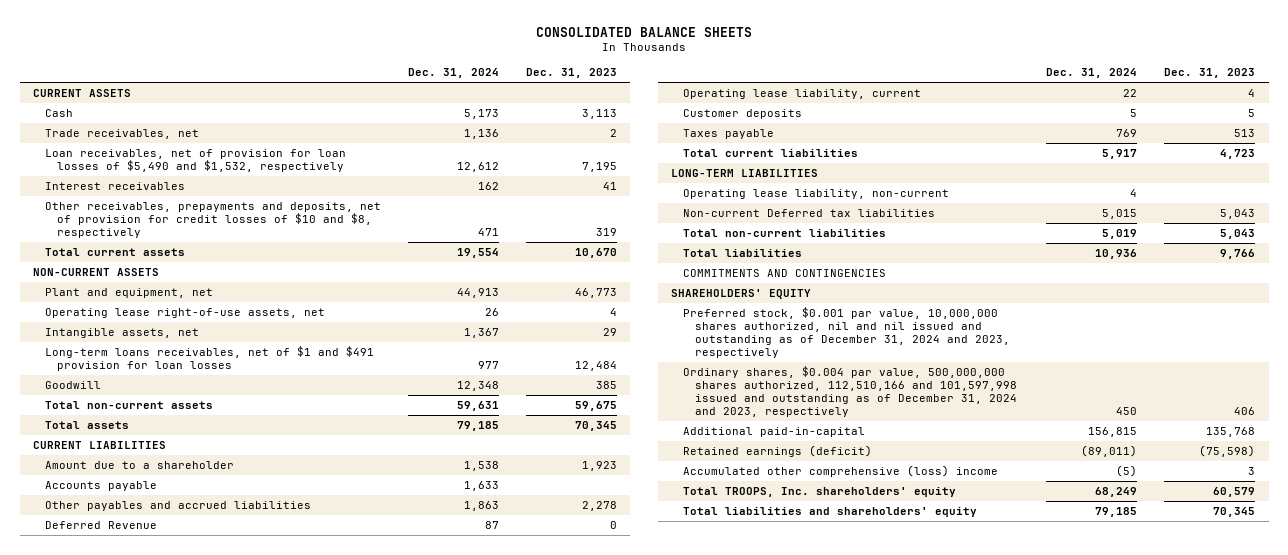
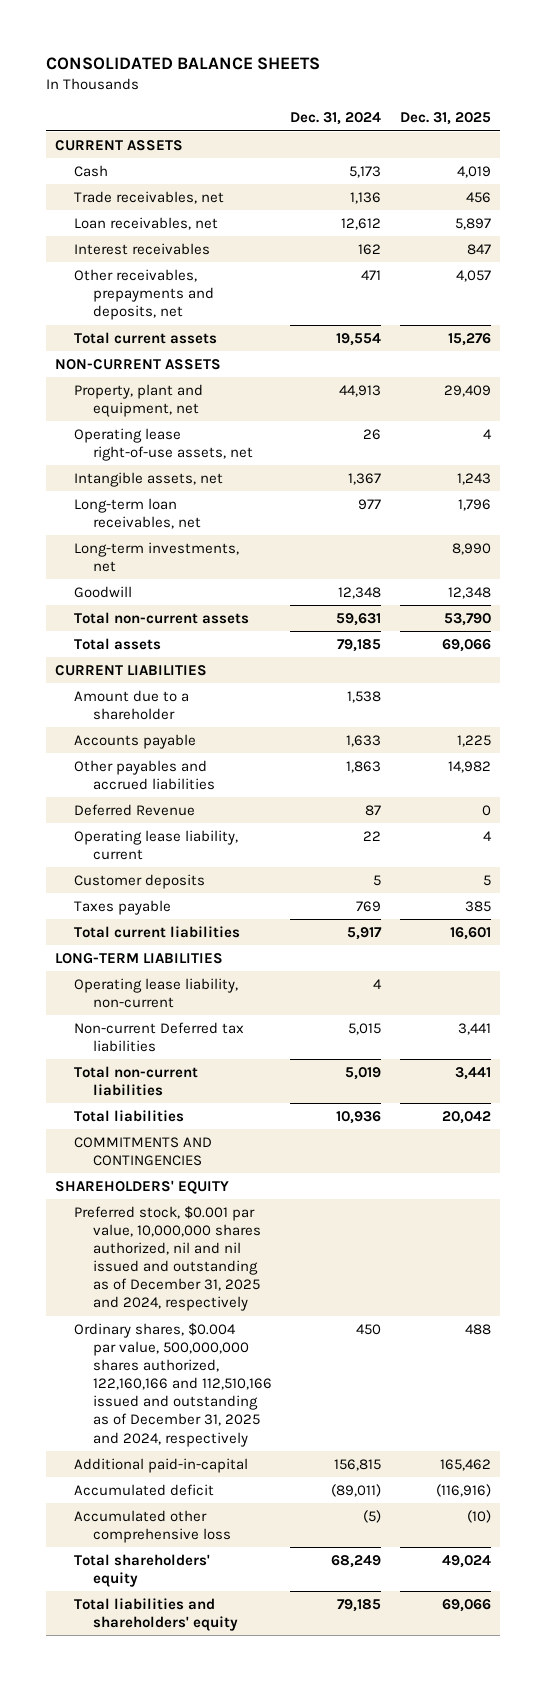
[525,68,617,79] Dec. 31, 2023 -> none
none -> [399,112,491,126] Dec. 31, 2025
[44,148,346,173] Loan receivables, net of provision for loan losses of $5,490 and $1,532, respectively -> [73,216,218,230] Loan receivables, net
[44,201,381,239] Other receivables, prepayments and deposits, net of provision for credit losses of $10 and $8, respectively -> [73,268,214,321] Other receivables, prepayments and deposits, net
[44,287,213,298] Plant and equipment, net -> [73,383,203,418] Property, plant and equipment, net
[44,345,374,372] Long-term loans receivables, net of $1 and $491 provision for loan losses -> [73,497,201,530] Long-term loan receivables, net
none -> [73,541,239,573] Long-term investments, net
[683,306,1010,359] Preferred stock, $0.001 par value, 10,000,000 shares authorized, nil and nil issued and outstanding as of December 31, 2024 and 2023, respectively -> [73,1205,261,1312] Preferred stock, $0.001 par value, 10,000,000 shares authorized, nil and nil issued and outstanding as of December 31, 2025 and 2024, respectively
[683,365,1017,418] Ordinary shares, $0.004 par value, 500,000,000 shares authorized, 112,510,166 and 101,597,998 issued and outstanding as of December 31, 2024 and 2023, respectively -> [73,1322,272,1447] Ordinary shares, $0.004 par value, 500,000,000 shares authorized, 122,160,166 and 112,510,166 issued and outstanding as of December 31, 2025 and 2024, respectively
[683,444,873,457] Retained earnings (deficit) -> [73,1483,214,1496] Accumulated deficit
[683,464,999,477] Accumulated other comprehensive (loss) income -> [73,1509,231,1544] Accumulated other comprehensive loss
[683,486,957,497] Total TROOPS, Inc. shareholders' equity -> [73,1553,210,1588] Total shareholders' equity

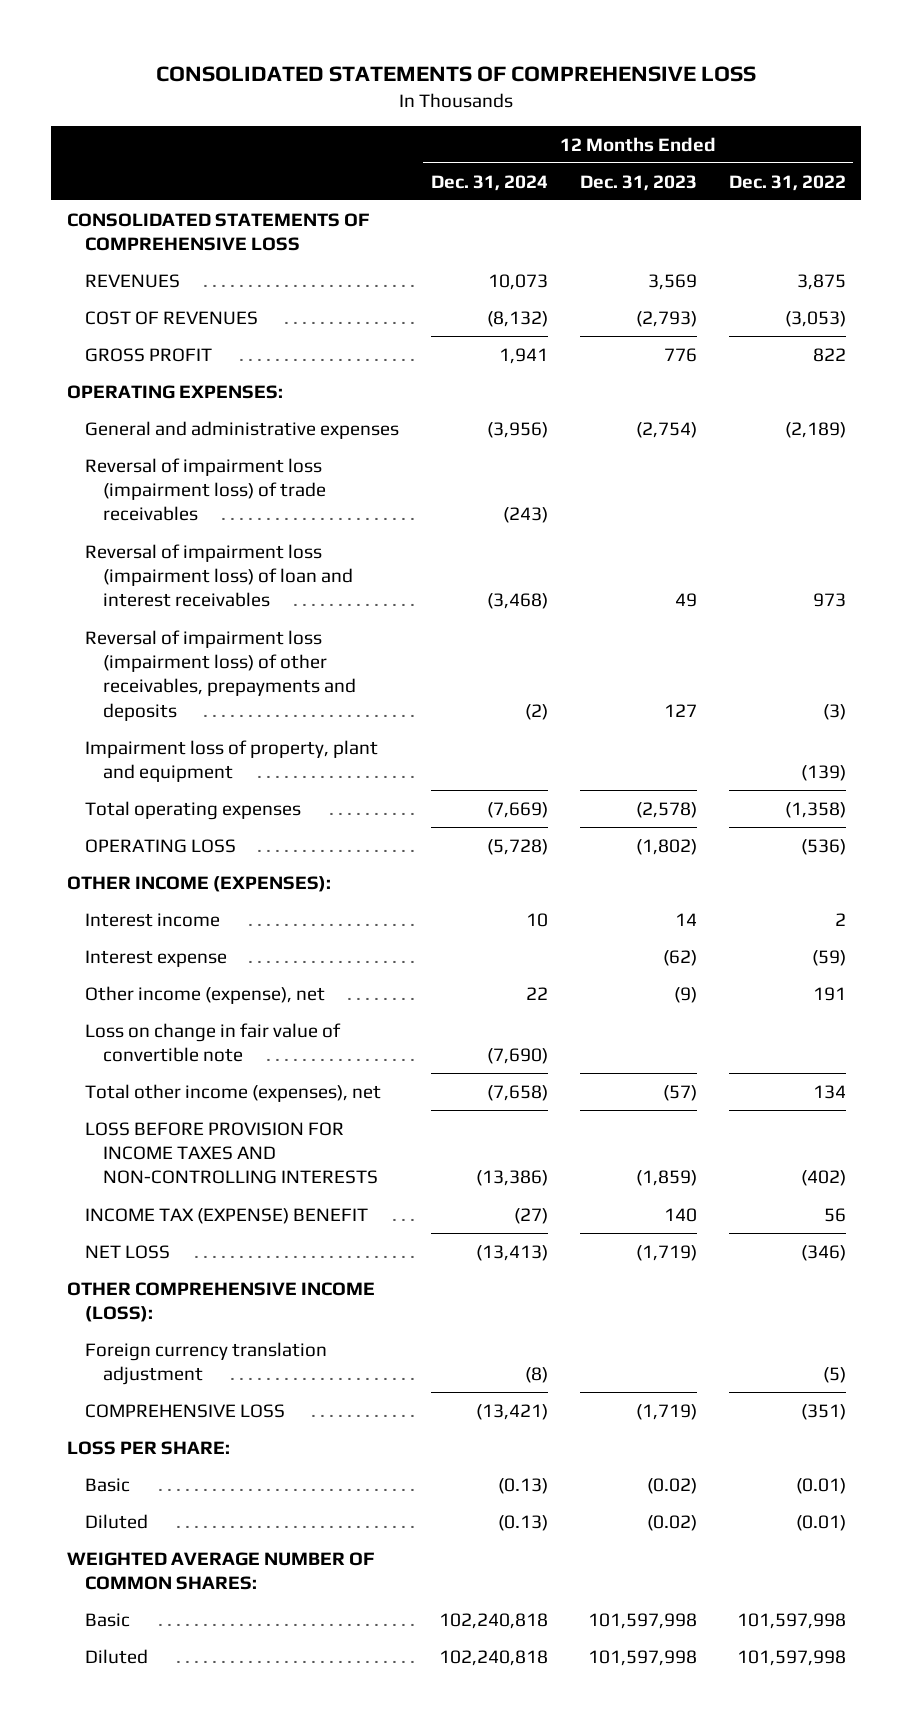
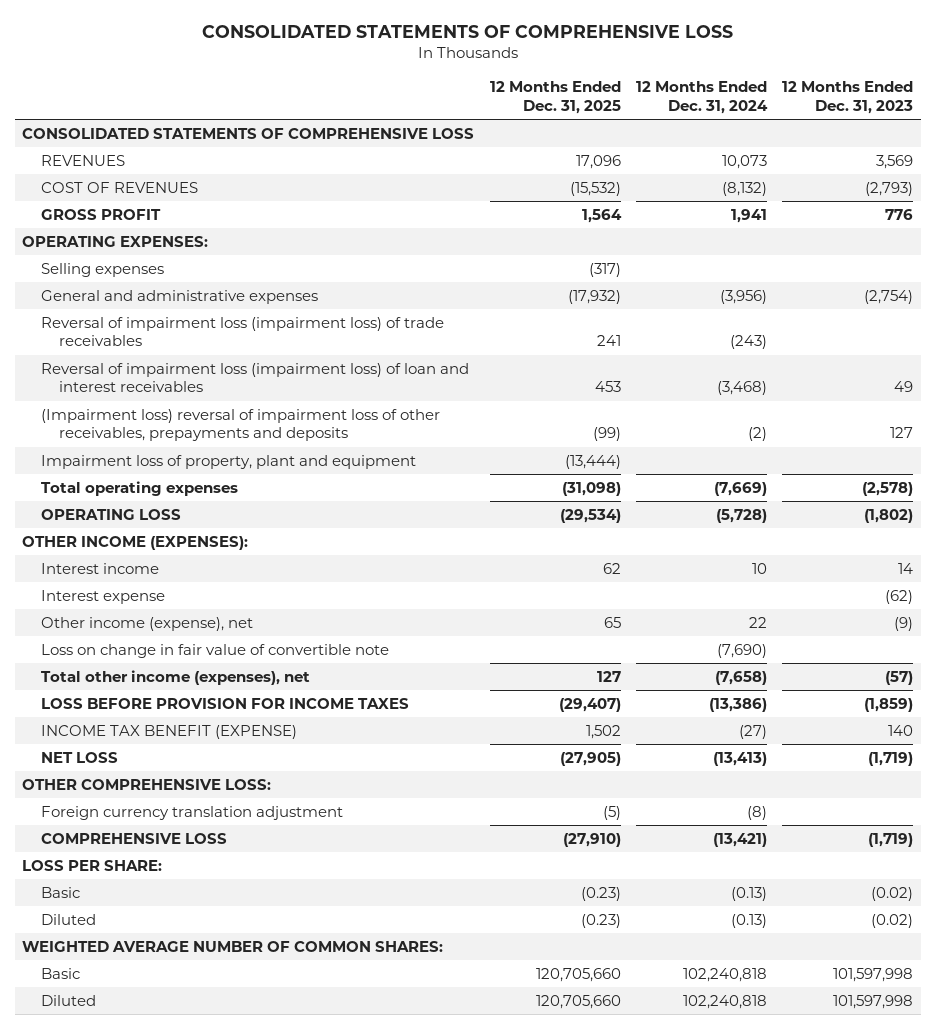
[728,174,846,191] Dec. 31, 2022 -> none
none -> [489,81,621,114] 12 Months Ended Dec. 31, 2025
none -> [40,262,164,277] Selling expenses
[85,629,357,721] Reversal of impairment loss (impairment loss) of other receivables, prepayments and deposits -> [40,408,440,442] (Impairment loss) reversal of impairment loss of other receivables, prepayments and deposits
[85,1121,379,1185] LOSS BEFORE PROVISION FOR INCOME TAXES AND NON-CONTROLLING INTERESTS -> [40,697,409,709] LOSS BEFORE PROVISION FOR INCOME TAXES
[85,1207,369,1224] INCOME TAX (EXPENSE) BENEFIT -> [40,724,297,739] INCOME TAX BENEFIT (EXPENSE)
[67,1281,376,1323] OTHER COMPREHENSIVE INCOME (LOSS): -> [22,778,272,790] OTHER COMPREHENSIVE LOSS:

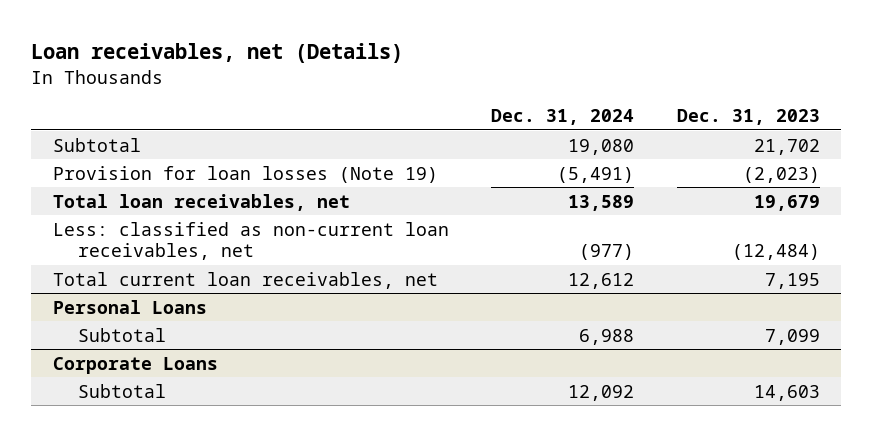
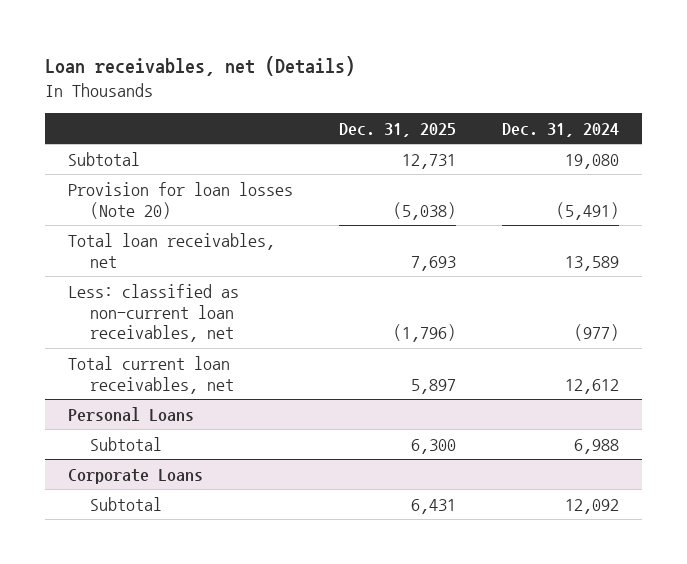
[676,109,820,126] Dec. 31, 2023 -> none
none -> [339,122,457,137] Dec. 31, 2025
[52,165,438,183] Provision for loan losses (Note 19) -> [68,181,294,219] Provision for loan losses (Note 20)

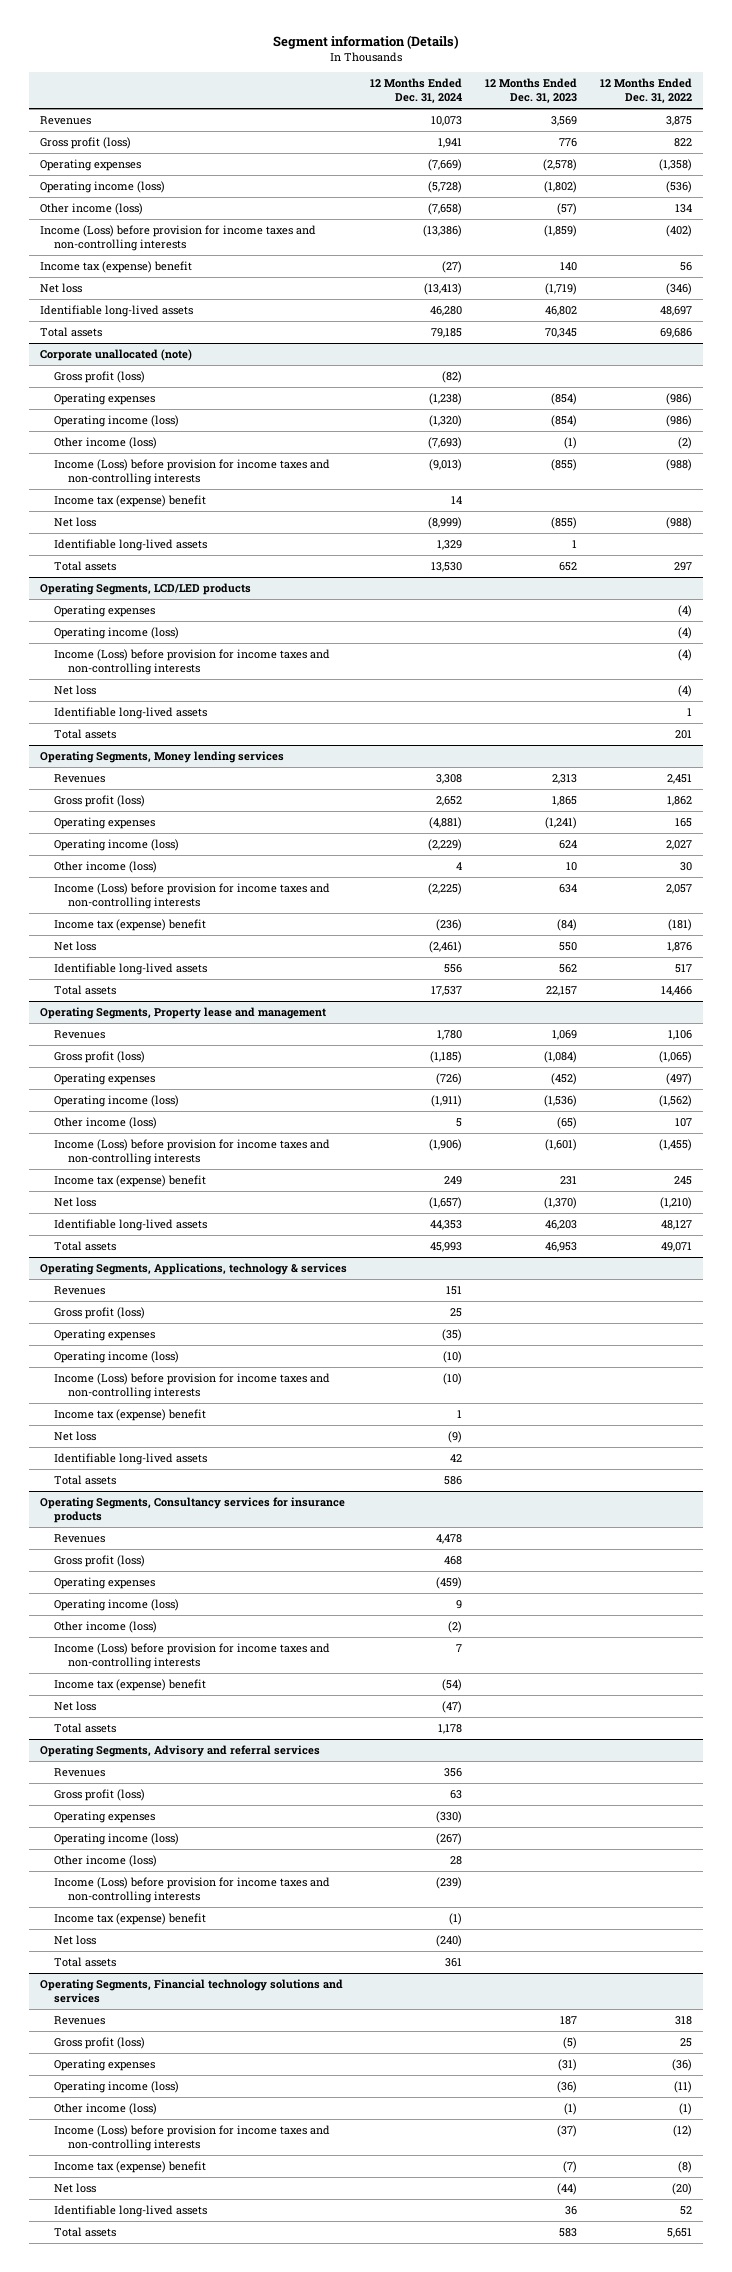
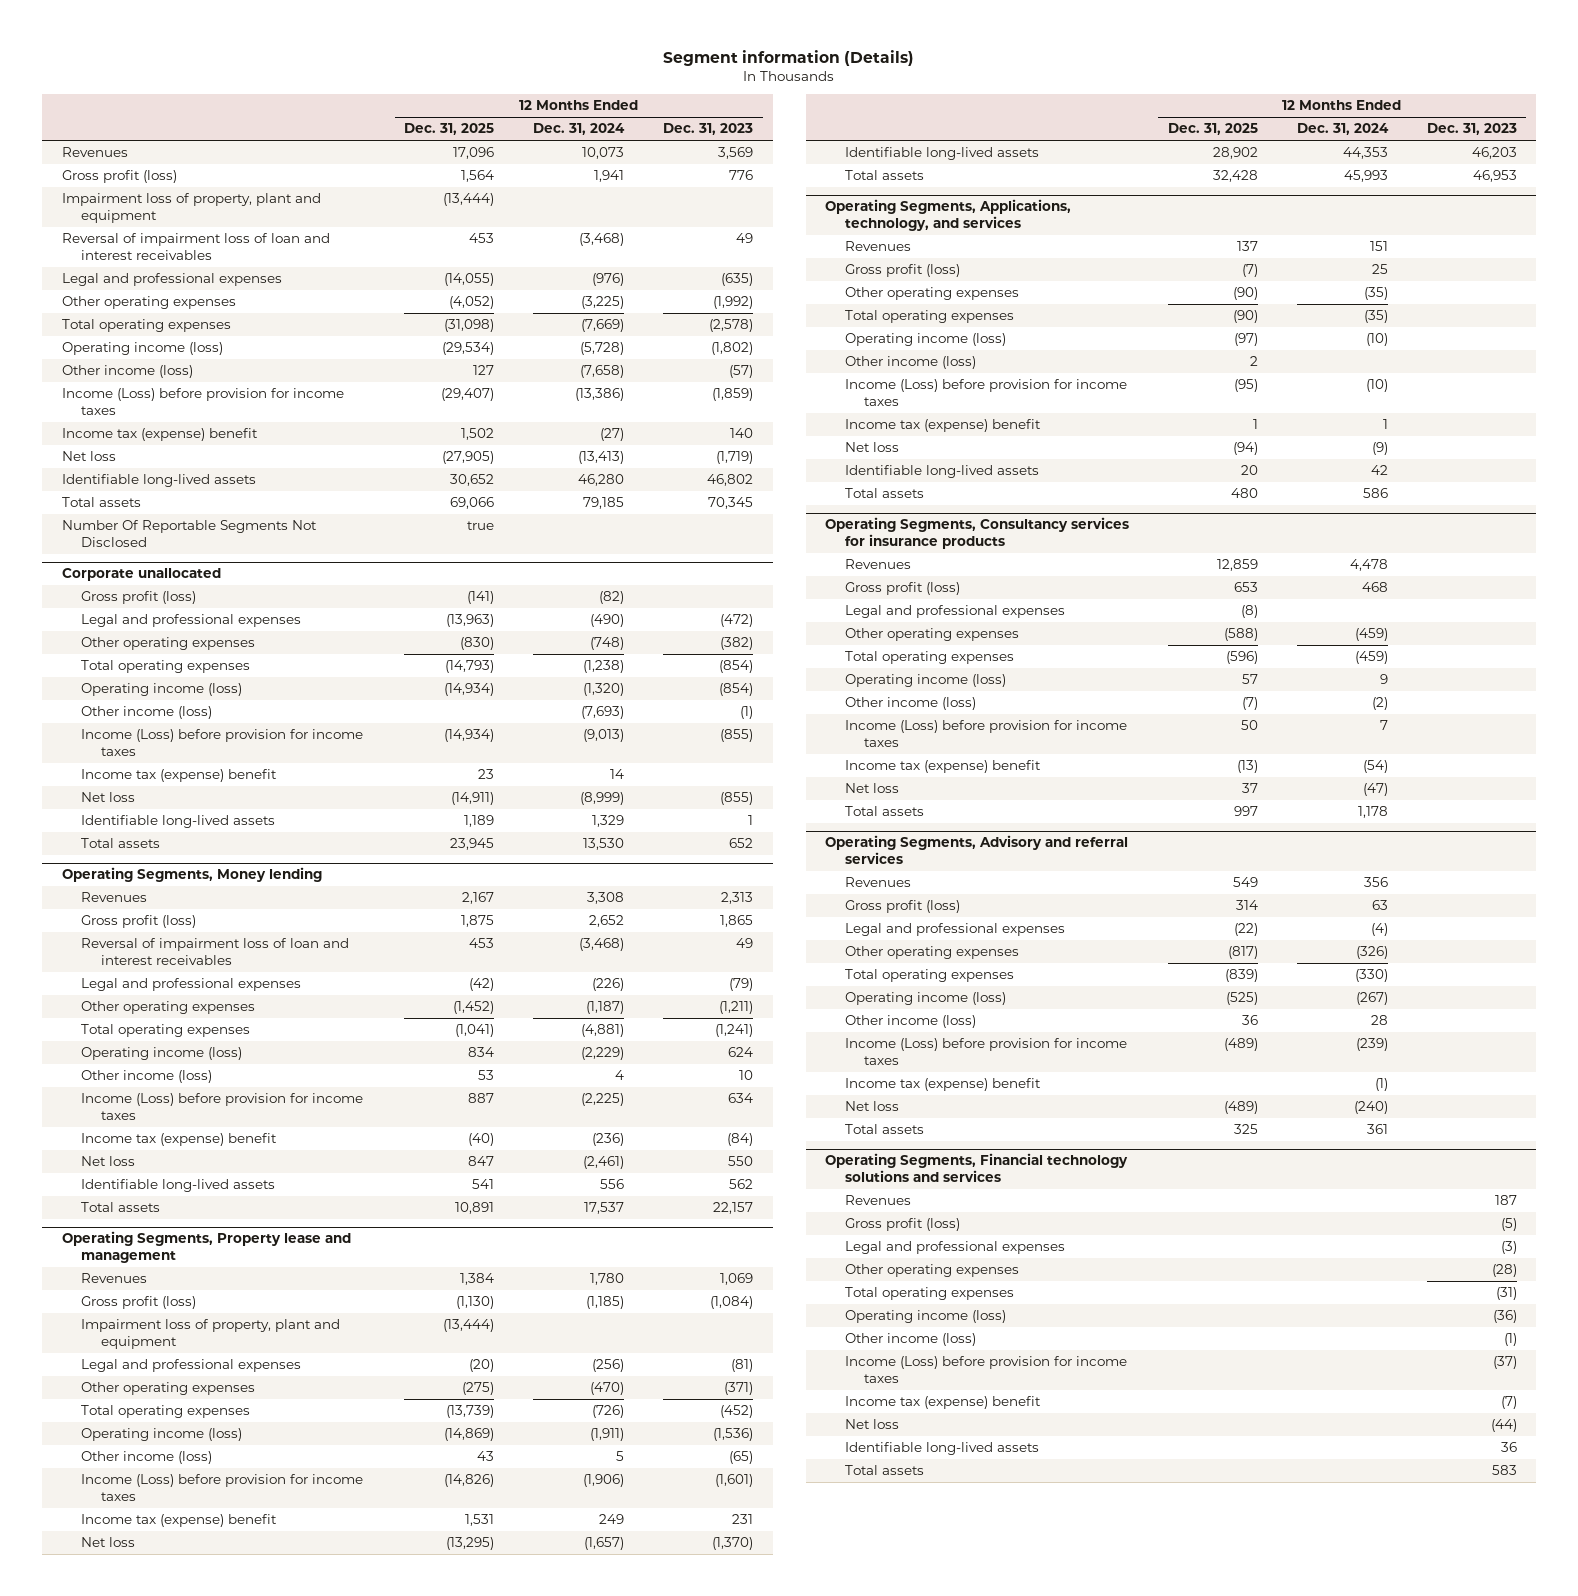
[599,78,692,104] 12 Months Ended Dec. 31, 2022 -> none
none -> [404,123,495,136] Dec. 31, 2025
none -> [61,193,321,223] Impairment loss of property, plant and equipment
none -> [61,233,330,260] Reversal of impairment loss of loan and interest receivables
none -> [61,273,282,287] Legal and professional expenses
none -> [61,296,236,310] Other operating expenses
[40,158,142,171] Operating expenses -> [61,319,231,333] Total operating expenses
[40,224,317,251] Income (Loss) before provision for income taxes and non-controlling interests -> [61,388,344,415] Income (Loss) before provision for income taxes
none -> [61,520,317,547] Number Of Reportable Segments Not Disclosed
[40,348,193,361] Corporate unallocated (note) -> [61,568,221,582] Corporate unallocated
none -> [81,614,302,628] Legal and professional expenses
none -> [81,637,256,651] Other operating expenses
[54,392,156,405] Operating expenses -> [81,660,251,674] Total operating expenses
[54,458,331,485] Income (Loss) before provision for income taxes and non-controlling interests -> [81,729,364,756] Income (Loss) before provision for income taxes
[40,582,252,595] Operating Segments, LCD/LED products -> none
[54,604,156,617] Operating expenses -> none
[54,626,180,639] Operating income (loss) -> none
[54,648,331,675] Income (Loss) before provision for income taxes and non-controlling interests -> none
[54,684,97,695] Net loss -> none
[54,706,208,719] Identifiable long-lived assets -> none
[54,728,117,739] Total assets -> none
[40,750,285,763] Operating Segments, Money lending services -> [61,867,322,883] Operating Segments, Money lending
none -> [81,938,350,965] Reversal of impairment loss of loan and interest receivables
none -> [81,978,302,992] Legal and professional expenses
none -> [81,1001,256,1015] Other operating expenses
[54,816,156,829] Operating expenses -> [81,1024,251,1038] Total operating expenses
[54,882,331,909] Income (Loss) before provision for income taxes and non-controlling interests -> [81,1093,364,1120] Income (Loss) before provision for income taxes
none -> [81,1319,341,1349] Impairment loss of property, plant and equipment
none -> [81,1359,302,1373] Legal and professional expenses
none -> [81,1382,256,1396] Other operating expenses
[54,1072,156,1085] Operating expenses -> [81,1405,251,1419] Total operating expenses
[54,1138,331,1165] Income (Loss) before provision for income taxes and non-controlling interests -> [81,1474,364,1501] Income (Loss) before provision for income taxes
[40,1262,348,1275] Operating Segments, Applications, technology & services -> [825,199,1072,231] Operating Segments, Applications, technology, and services
none -> [844,287,1019,301] Other operating expenses
[54,1328,156,1341] Operating expenses -> [844,310,1014,324] Total operating expenses
none -> [844,356,976,370] Other income (loss)
[54,1372,331,1399] Income (Loss) before provision for income taxes and non-controlling interests -> [844,379,1127,406] Income (Loss) before provision for income taxes
none -> [844,605,1065,619] Legal and professional expenses
none -> [844,628,1019,642] Other operating expenses
[54,1576,156,1589] Operating expenses -> [844,651,1014,665] Total operating expenses
[54,1642,331,1669] Income (Loss) before provision for income taxes and non-controlling interests -> [844,720,1127,747] Income (Loss) before provision for income taxes
none -> [844,923,1065,937] Legal and professional expenses
none -> [844,946,1019,960] Other operating expenses
[54,1810,156,1823] Operating expenses -> [844,969,1014,983] Total operating expenses
[54,1876,331,1903] Income (Loss) before provision for income taxes and non-controlling interests -> [844,1038,1127,1065] Income (Loss) before provision for income taxes
none -> [844,1241,1065,1255] Legal and professional expenses
none -> [844,1264,1019,1278] Other operating expenses
[54,2058,156,2071] Operating expenses -> [844,1287,1014,1301] Total operating expenses
[54,2124,331,2151] Income (Loss) before provision for income taxes and non-controlling interests -> [844,1356,1127,1383] Income (Loss) before provision for income taxes

